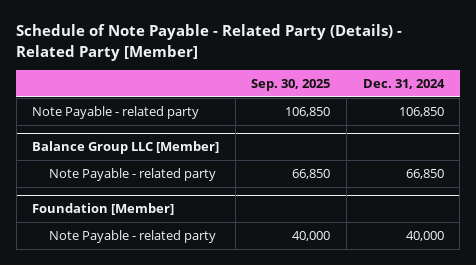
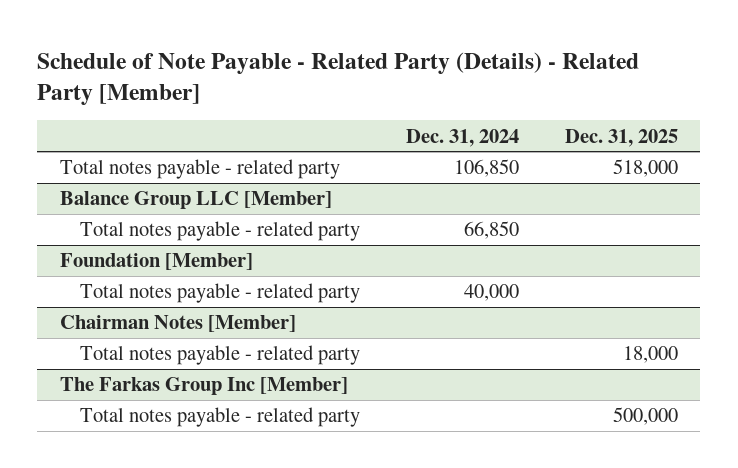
[251,78,331,91] Sep. 30, 2025 -> none
none -> [564,128,678,147] Dec. 31, 2025
[32,106,200,120] Note Payable - related party -> [60,159,341,180] Total notes payable - related party
[48,168,216,182] Note Payable - related party -> [80,221,361,242] Total notes payable - related party
[48,230,216,244] Note Payable - related party -> [80,283,361,304] Total notes payable - related party
none -> [60,315,297,333] Chairman Notes [Member]
none -> [80,345,361,366] Total notes payable - related party
none -> [60,377,349,396] The Farkas Group Inc [Member]
none -> [80,407,361,428] Total notes payable - related party

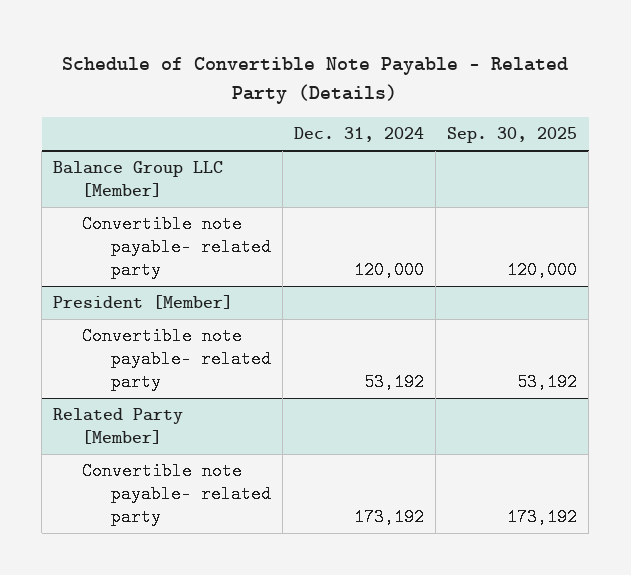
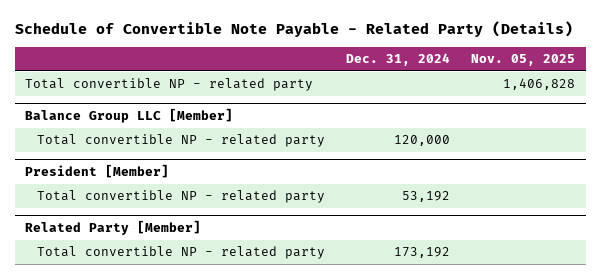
[447,127,578,144] Sep. 30, 2025 -> none
none -> [471,54,576,67] Nov. 05, 2025
none -> [25,78,314,92] Total convertible NP - related party
[81,215,271,279] Convertible note payable- related party -> [36,134,325,148] Total convertible NP - related party
[81,327,271,391] Convertible note payable- related party -> [36,190,325,204] Total convertible NP - related party
[81,462,271,526] Convertible note payable- related party -> [36,246,325,260] Total convertible NP - related party

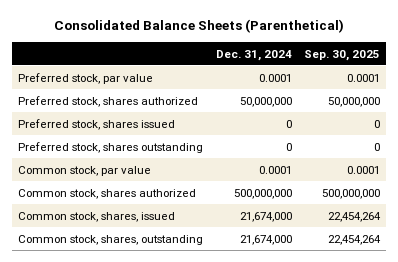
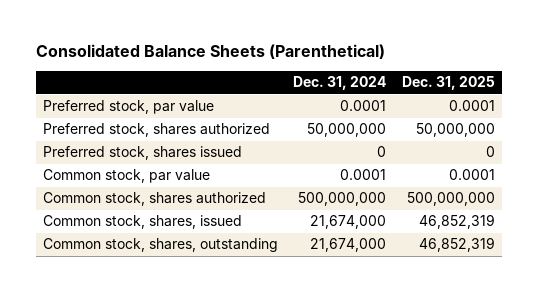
[304,49,381,61] Sep. 30, 2025 -> none
none -> [401,76,495,91] Dec. 31, 2025
[18,141,204,153] Preferred stock, shares outstanding -> none

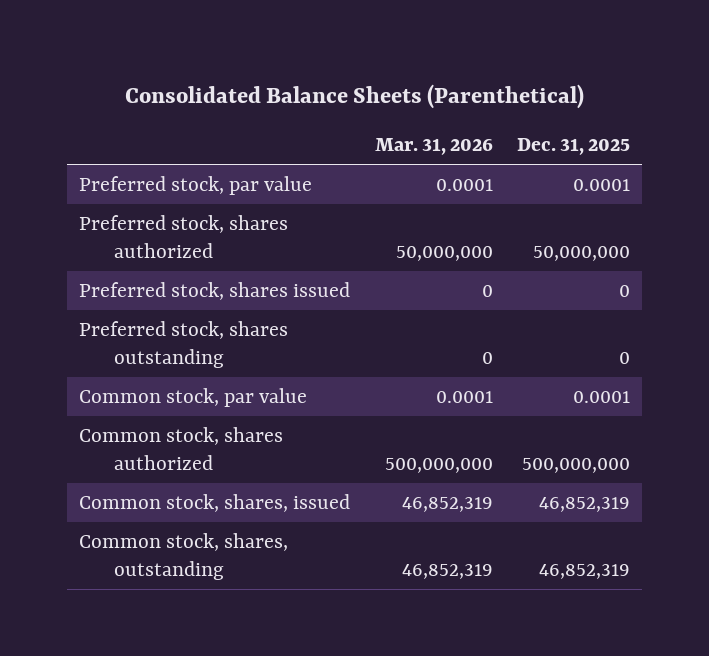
[293,76,387,91] Dec. 31, 2024 -> none
none -> [374,138,493,156] Mar. 31, 2026
none -> [79,320,289,368] Preferred stock, shares outstanding

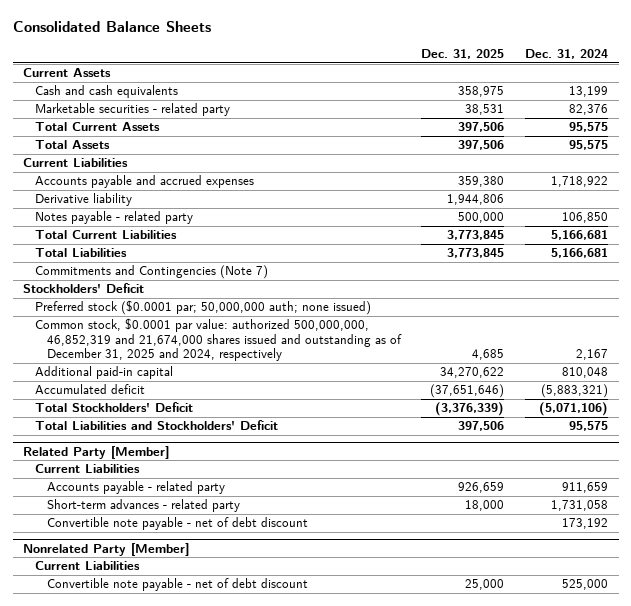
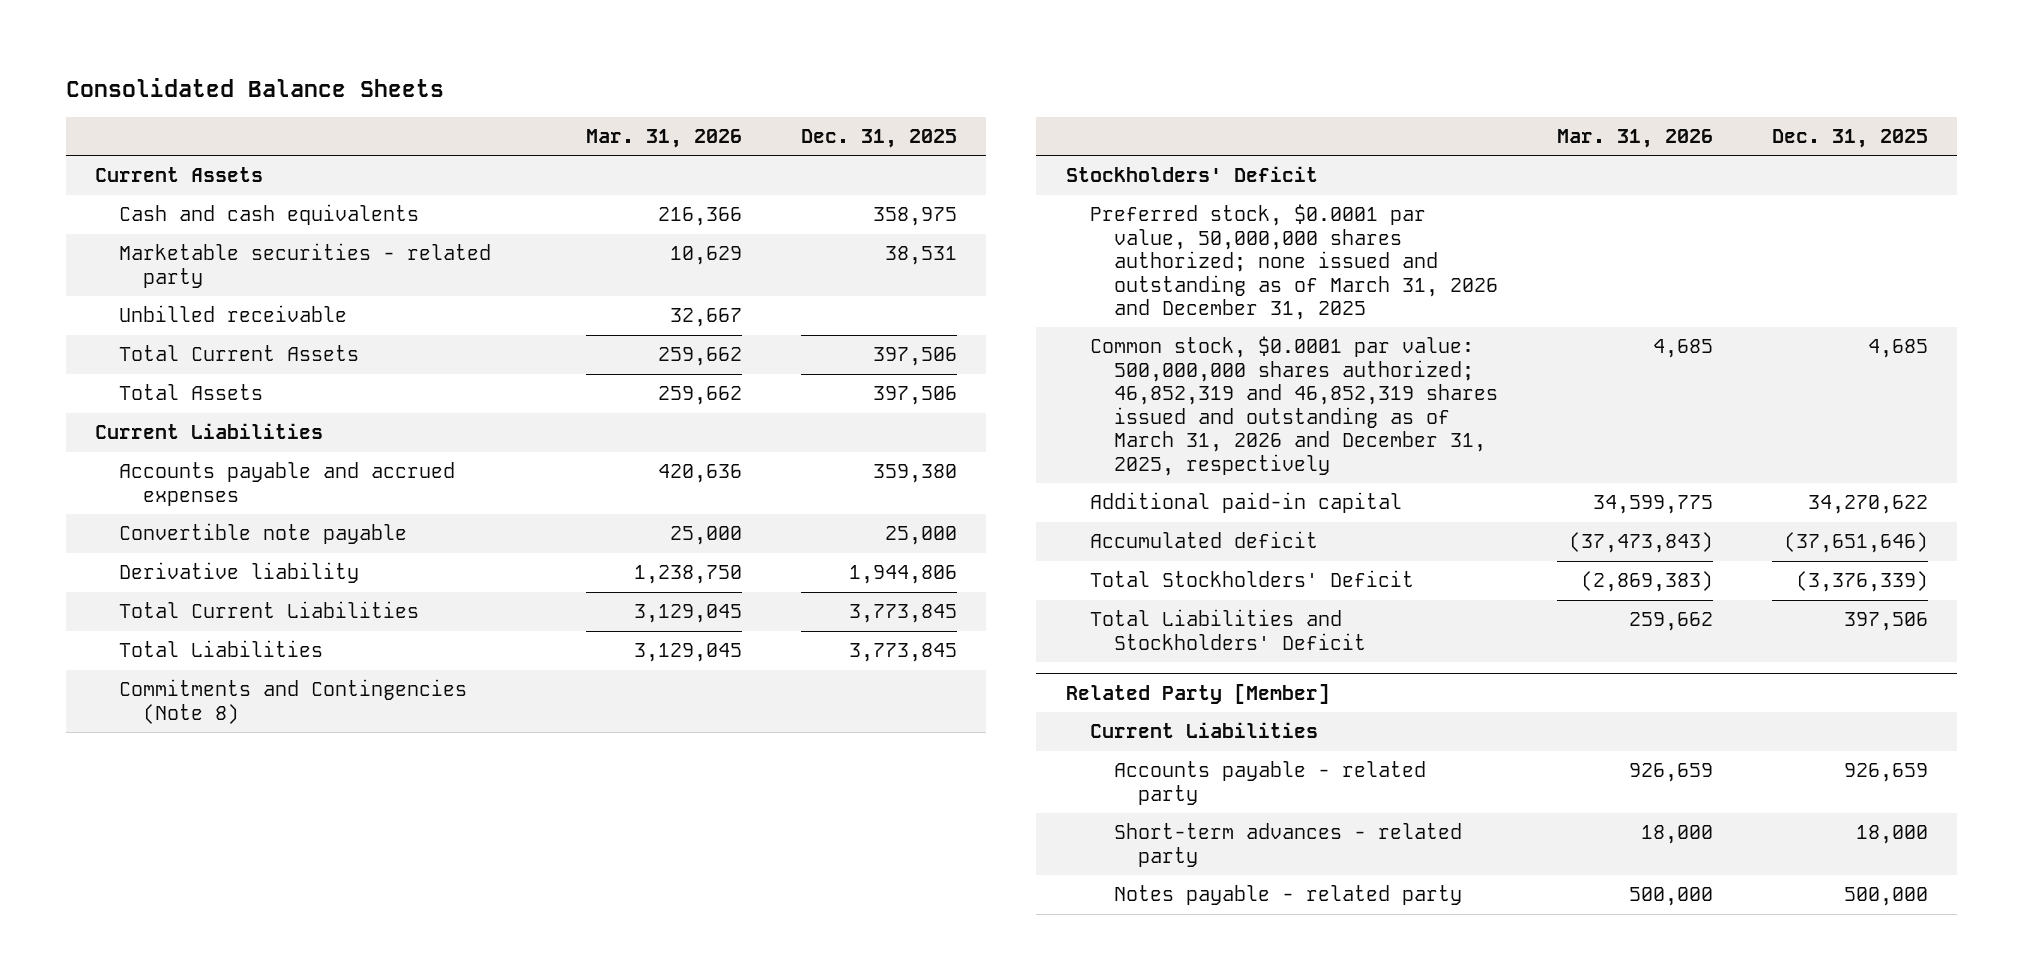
[525,48,609,59] Dec. 31, 2024 -> none
none -> [586,128,743,148] Mar. 31, 2026
none -> [119,305,348,323] Unbilled receivable
none -> [119,523,408,545] Convertible note payable
[34,211,193,225] Notes payable - related party -> none
[34,265,268,280] Commitments and Contingencies (Note 7) -> [119,679,468,724] Commitments and Contingencies (Note 8)
[34,300,371,316] Preferred stock ($0.0001 par; 50,000,000 auth; none issued) -> [1089,204,1498,321] Preferred stock, $0.0001 par value, 50,000,000 shares authorized; none issued and outstanding as of March 31, 2026 and December 31, 2025
[34,318,402,362] Common stock, $0.0001 par value: authorized 500,000,000, 46,852,319 and 21,674,000 shares issued and outstanding as of December 31, 2025 and 2024, respectively -> [1089,336,1498,476] Common stock, $0.0001 par value: 500,000,000 shares authorized; 46,852,319 and 46,852,319 shares issued and outstanding as of March 31, 2026 and December 31, 2025, respectively
[46,517,308,531] Convertible note payable - net of debt discount -> none
[23,542,190,556] Nonrelated Party [Member] -> none
[34,561,140,571] Current Liabilities -> none
[46,578,308,592] Convertible note payable - net of debt discount -> none
none -> [1113,885,1462,906] Notes payable - related party

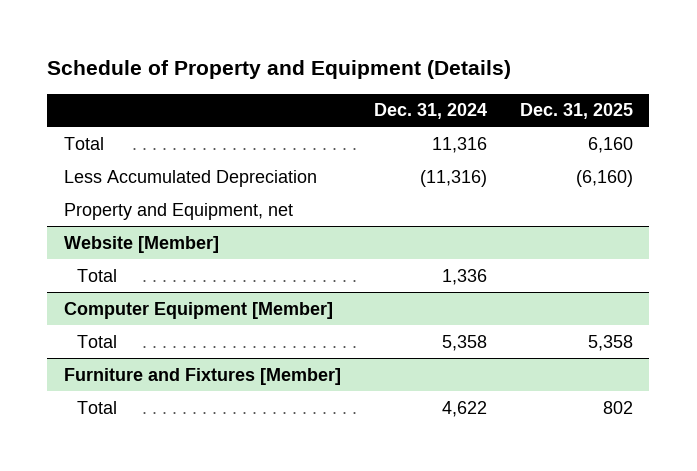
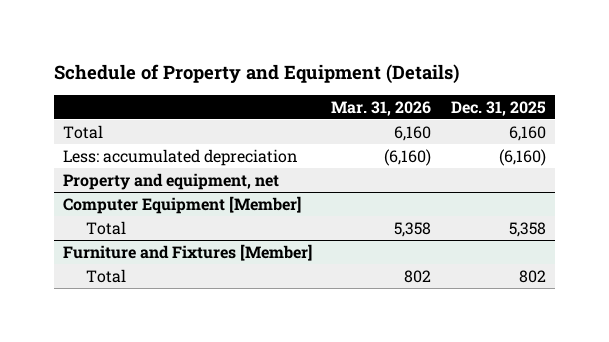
[373,103,487,120] Dec. 31, 2024 -> none
none -> [331,100,432,116] Mar. 31, 2026
[63,235,219,253] Website [Member] -> none
[76,268,117,282] Total -> none
[63,169,317,187] Less Accumulated Depreciation -> [63,148,299,166] Less: accumulated depreciation
[63,202,293,220] Property and Equipment, net -> [63,172,280,190] Property and equipment, net

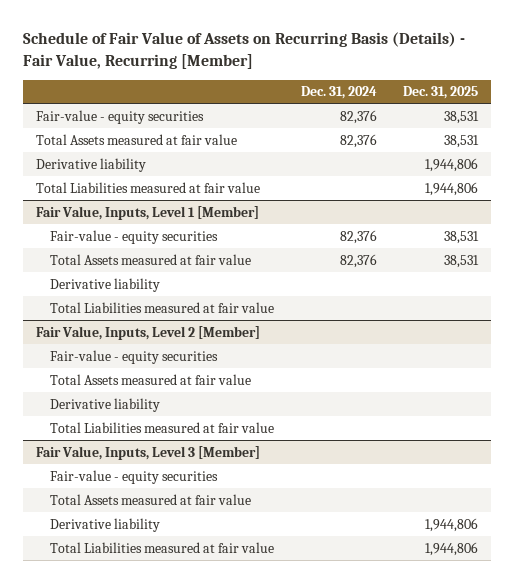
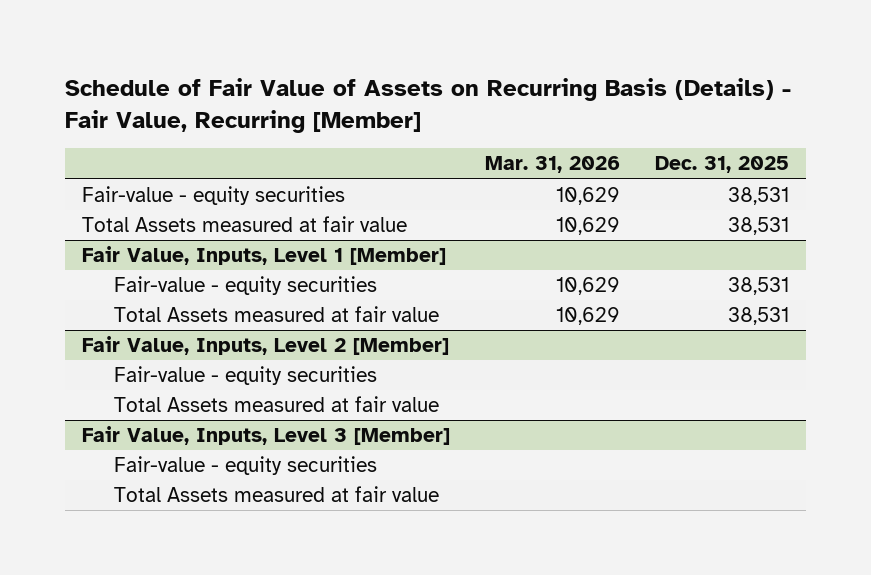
[300,86,377,100] Dec. 31, 2024 -> none
none -> [485,156,621,174] Mar. 31, 2026
[36,157,147,172] Derivative liability -> none
[36,181,261,193] Total Liabilities measured at fair value -> none
[50,277,161,292] Derivative liability -> none
[50,301,275,313] Total Liabilities measured at fair value -> none
[50,397,161,412] Derivative liability -> none
[50,421,275,433] Total Liabilities measured at fair value -> none
[50,517,161,532] Derivative liability -> none
[50,541,275,553] Total Liabilities measured at fair value -> none

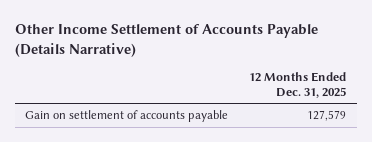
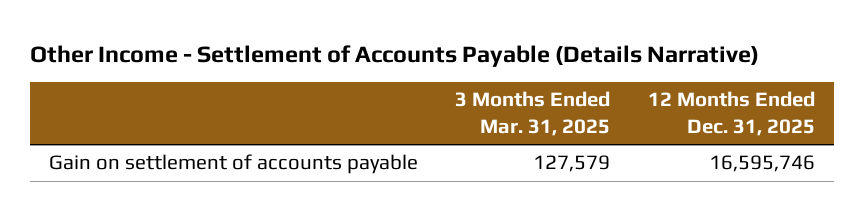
[14,24,318,57] Other Income Settlement of Accounts Payable (Details Narrative) -> [29,44,759,67] Other Income - Settlement of Accounts Payable (Details Narrative)
none -> [455,91,611,136] 3 Months Ended Mar. 31, 2025
[307,110,347,122] 127,579 -> [709,155,816,173] 16,595,746

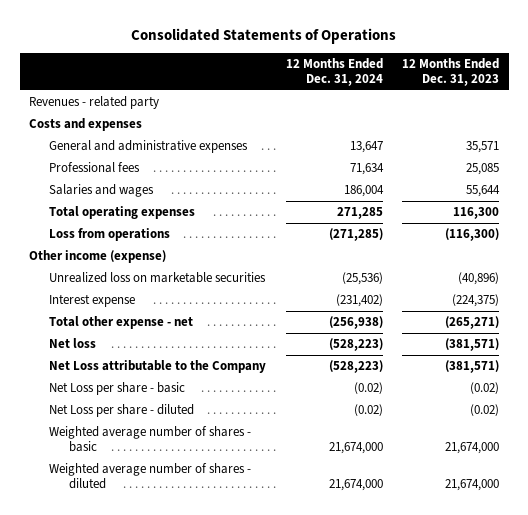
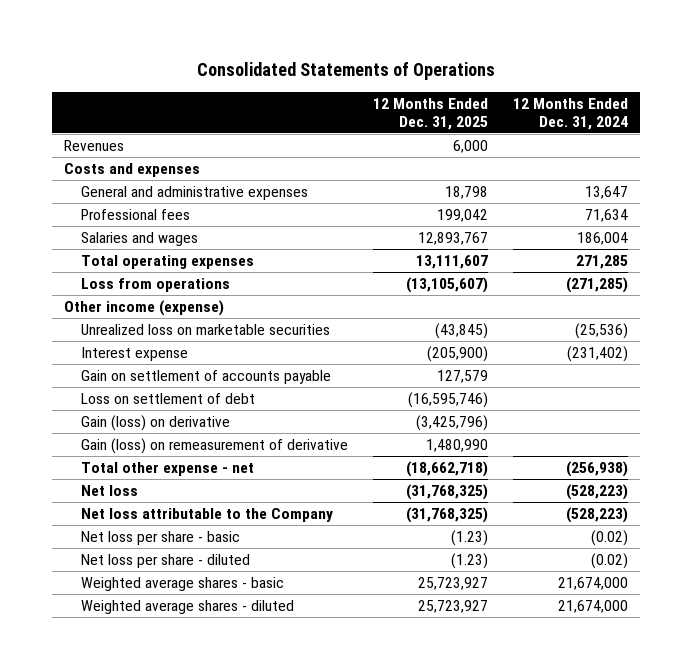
[401,58,499,86] 12 Months Ended Dec. 31, 2023 -> none
none -> [372,97,488,130] 12 Months Ended Dec. 31, 2025
[29,96,160,110] Revenues - related party -> [64,139,125,151] Revenues
none -> [80,369,331,384] Gain on settlement of accounts payable
none -> [80,392,255,404] Loss on settlement of debt
none -> [80,414,230,431] Gain (loss) on derivative
none -> [80,437,348,454] Gain (loss) on remeasurement of derivative
[49,360,267,374] Net Loss attributable to the Company -> [80,507,333,522] Net loss attributable to the Company
[49,382,186,396] Net Loss per share - basic -> [80,530,240,545] Net loss per share - basic
[49,404,195,418] Net Loss per share - diluted -> [80,553,250,568] Net loss per share - diluted
[49,426,252,453] Weighted average number of shares - basic -> [80,576,284,591] Weighted average shares - basic
[49,463,252,490] Weighted average number of shares - diluted -> [80,599,294,614] Weighted average shares - diluted

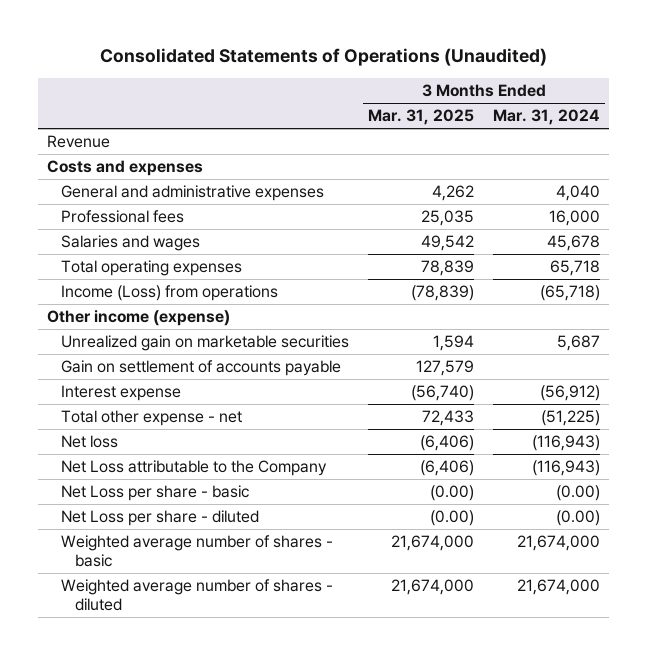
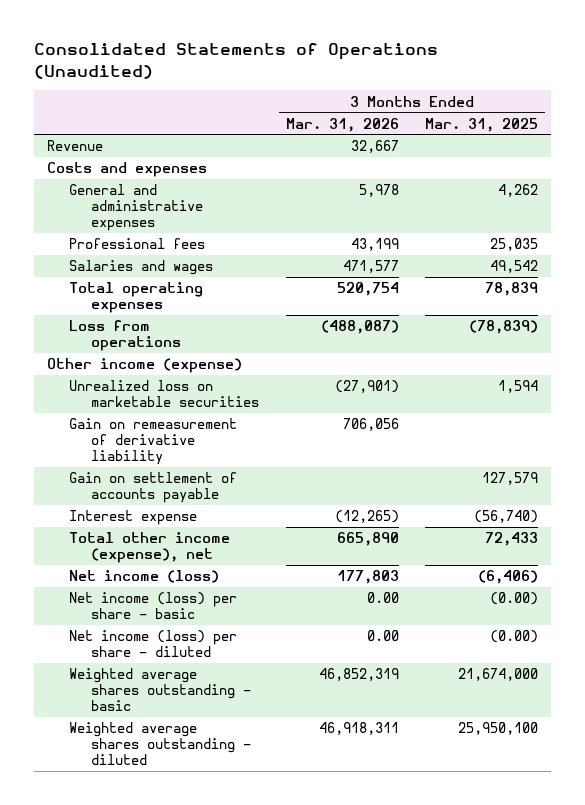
[493,109,601,126] Mar. 31, 2024 -> none
none -> [285,117,399,132] Mar. 31, 2026
[61,285,279,302] Income (Loss) from operations -> [69,320,181,352] Loss from operations
[61,335,350,352] Unrealized gain on marketable securities -> [69,380,259,408] Unrealized loss on marketable securities
none -> [69,418,238,466] Gain on remeasurement of derivative liability
[61,460,328,477] Net Loss attributable to the Company -> none
[61,410,243,427] Total other expense - net -> [69,532,231,564] Total other income (expense), net
[61,435,119,449] Net loss -> [69,570,220,584] Net income (loss)
[61,485,250,502] Net Loss per share - basic -> [69,592,238,620] Net income (loss) per share - basic
[61,510,260,527] Net Loss per share - diluted -> [69,630,238,658] Net income (loss) per share - diluted
[61,535,334,568] Weighted average number of shares - basic -> [69,668,251,712] Weighted average shares outstanding - basic
[61,579,334,612] Weighted average number of shares - diluted -> [69,722,251,766] Weighted average shares outstanding - diluted
[391,579,475,596] 21,674,000 -> [458,722,539,736] 25,950,100

